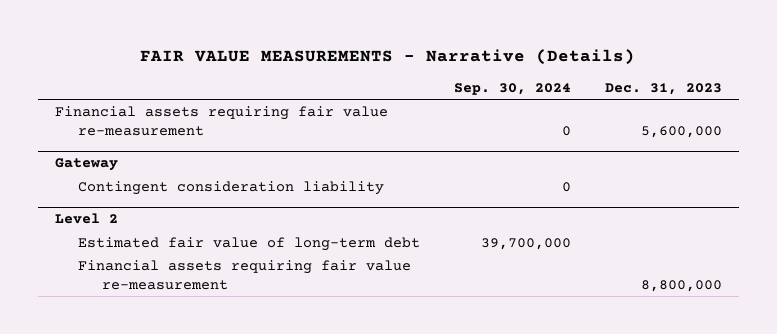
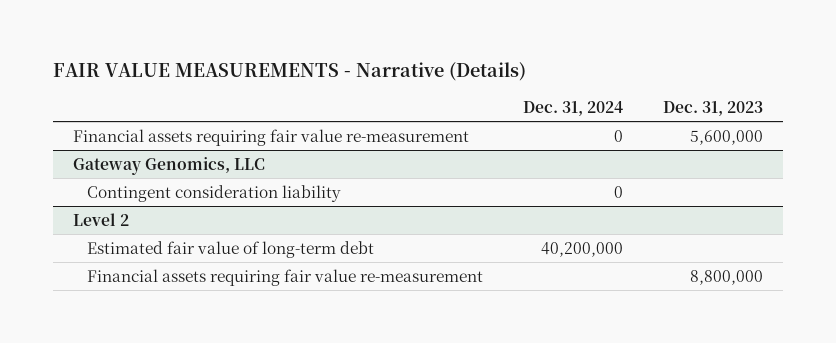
[454,83,572,96] Sep. 30, 2024 -> none
none -> [522,100,623,116] Dec. 31, 2024
[54,158,118,172] Gateway -> [73,156,266,175] Gateway Genomics, LLC

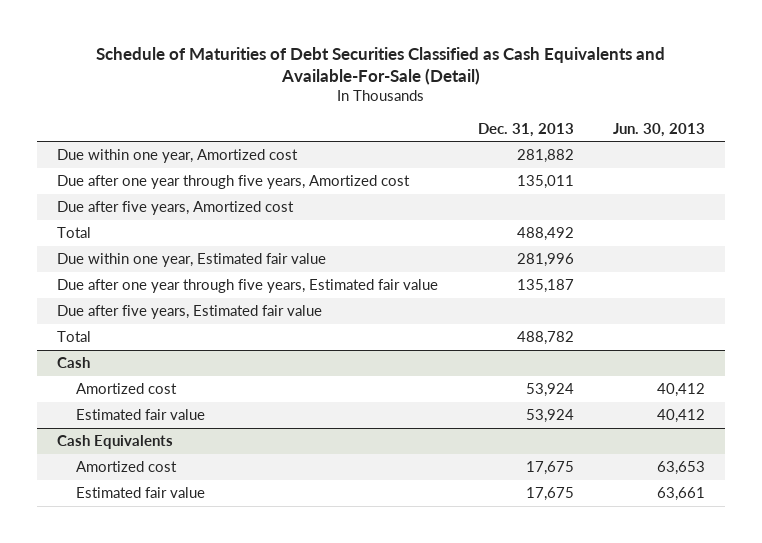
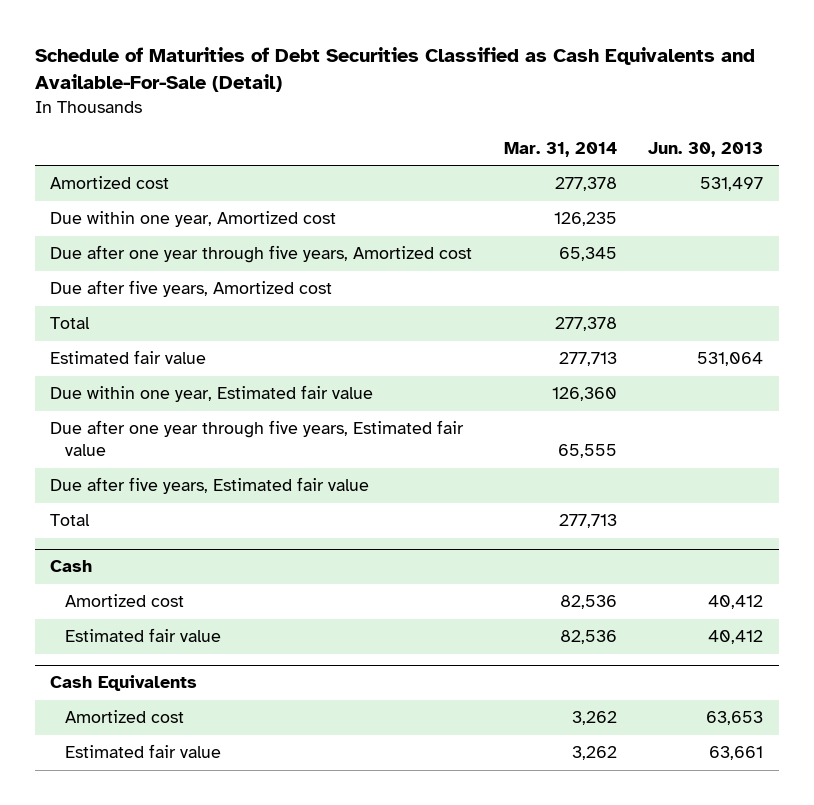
[477,122,574,137] Dec. 31, 2013 -> none
none -> [503,141,617,157] Mar. 31, 2014
none -> [50,176,170,190] Amortized cost
none -> [50,350,207,365] Estimated fair value

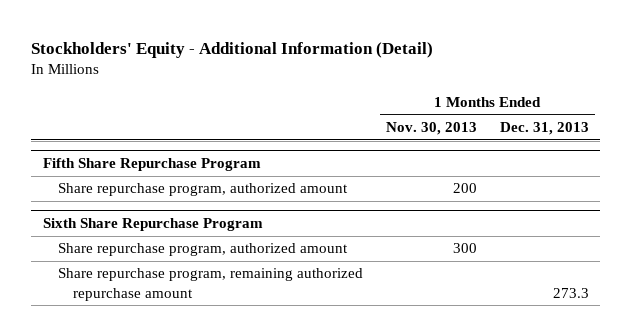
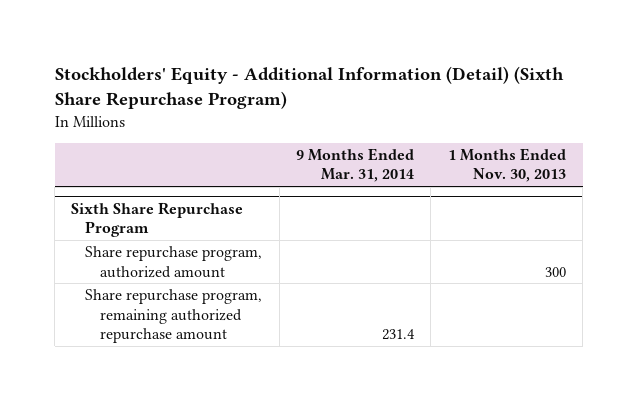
[31,42,434,59] Stockholders' Equity - Additional Information (Detail) -> [54,65,564,109] Stockholders' Equity - Additional Information (Detail) (Sixth Share Repurchase Program)
[499,121,589,135] Dec. 31, 2013 -> none
none -> [296,148,415,183] 9 Months Ended Mar. 31, 2014
[42,158,261,172] Fifth Share Repurchase Program -> none
[57,183,348,197] Share repurchase program, authorized amount -> none

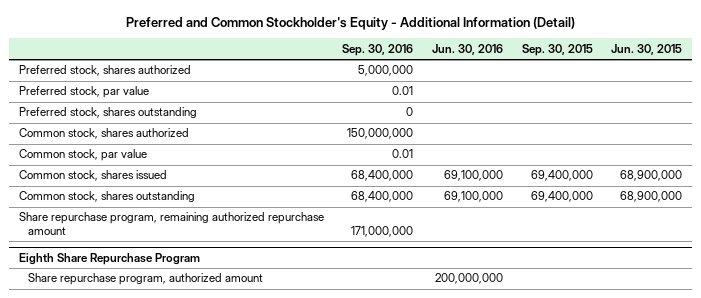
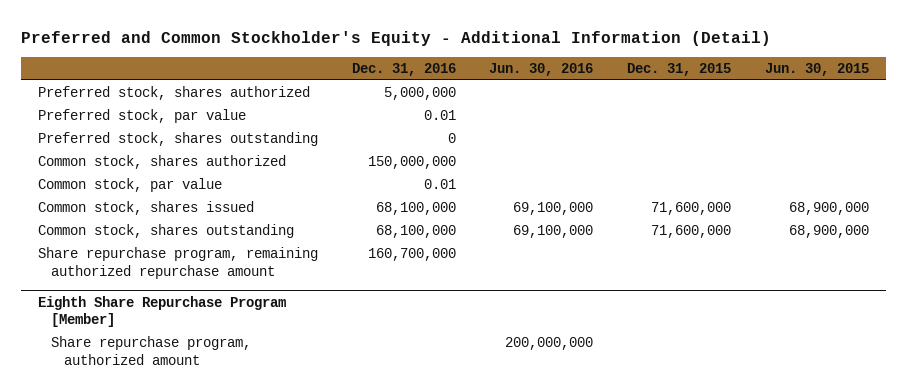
[342,43,414,56] Sep. 30, 2016 -> none
[521,43,593,56] Sep. 30, 2015 -> none
none -> [351,62,456,76] Dec. 31, 2016
none -> [627,62,732,76] Dec. 31, 2015
[18,253,200,266] Eighth Share Repurchase Program -> [37,295,286,328] Eighth Share Repurchase Program [Member]

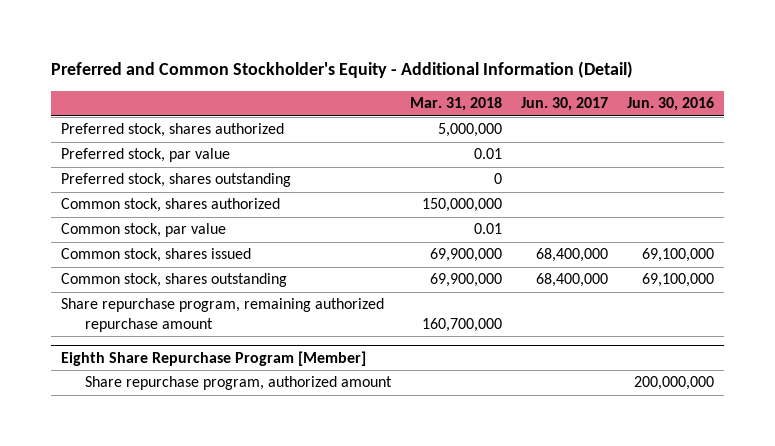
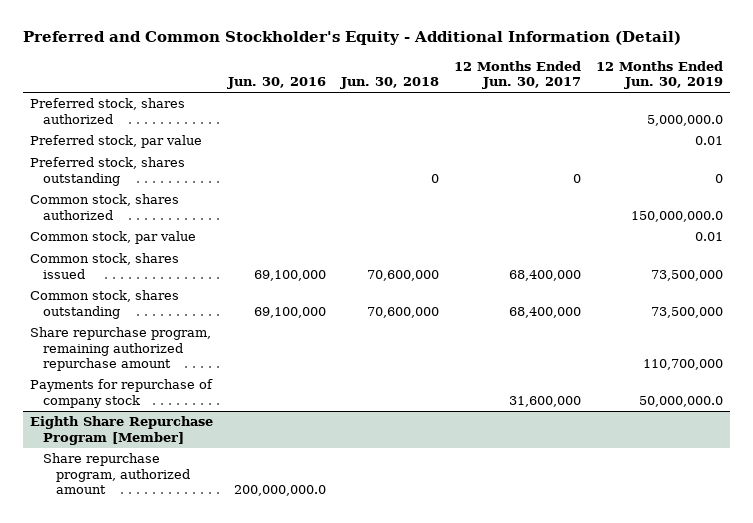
[410,97,503,112] Mar. 31, 2018 -> none
[521,97,609,112] Jun. 30, 2017 -> none
none -> [339,77,439,90] Jun. 30, 2018
none -> [453,60,581,90] 12 Months Ended Jun. 30, 2017
none -> [595,60,723,90] 12 Months Ended Jun. 30, 2019
none -> [30,379,214,408] Payments for repurchase of company stock
[634,376,715,391] 200,000,000 -> [233,485,326,497] 200,000,000.0

